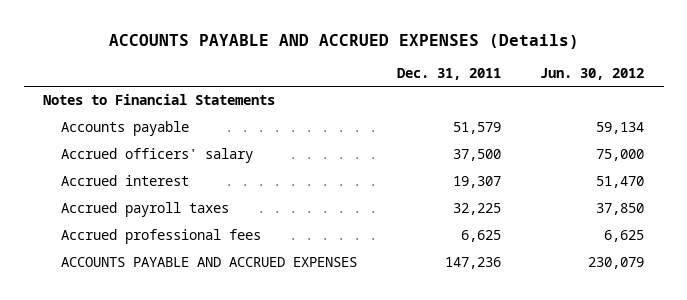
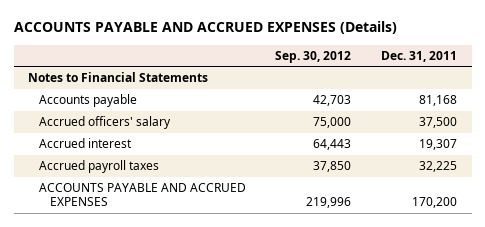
[539,68,644,81] Jun. 30, 2012 -> none
none -> [275,50,352,63] Sep. 30, 2012
[452,122,501,135] 51,579 -> [418,95,457,107] 81,168
[61,229,262,245] Accrued professional fees -> none
[444,257,501,270] 147,236 -> [411,197,457,209] 170,200

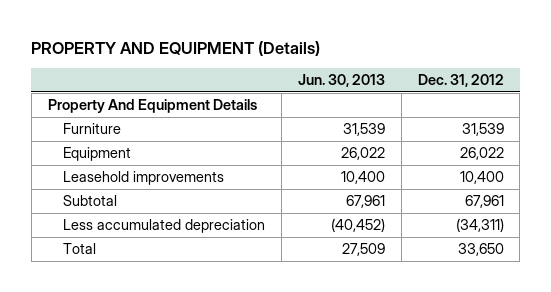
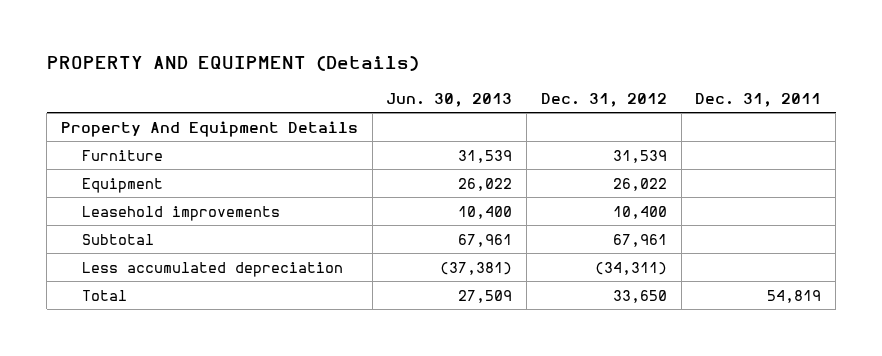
none -> [695,92,822,107] Dec. 31, 2011
[330,218,385,233] (40,452) -> [440,261,513,275] (37,381)

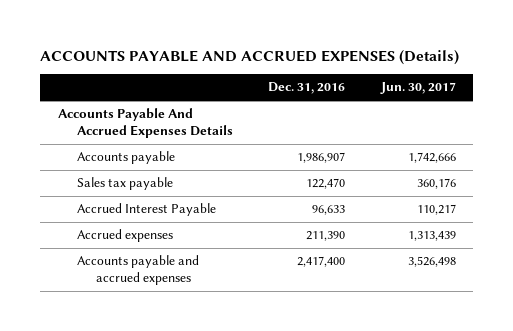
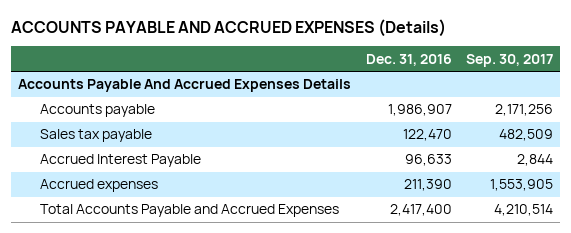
[379,82,456,95] Jun. 30, 2017 -> none
none -> [465,53,553,67] Sep. 30, 2017
[76,255,199,286] Accounts payable and accrued expenses -> [39,204,339,218] Total Accounts Payable and Accrued Expenses

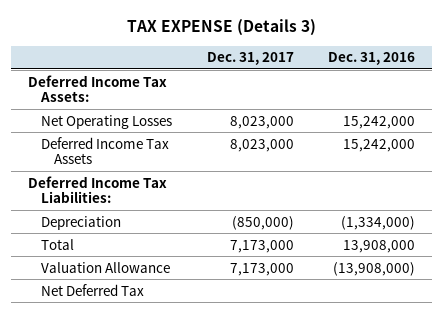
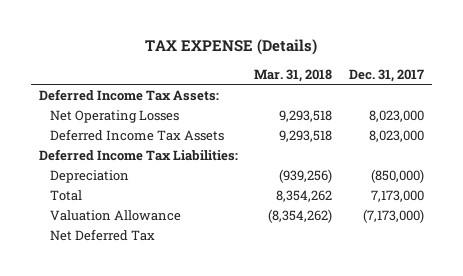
[126,19,316,37] TAX EXPENSE (Details 3) -> [145,39,318,56] TAX EXPENSE (Details)
[328,52,416,66] Dec. 31, 2016 -> none
none -> [254,68,333,82] Mar. 31, 2018
[229,262,294,276] 7,173,000 -> [362,208,424,223] (7,173,000)

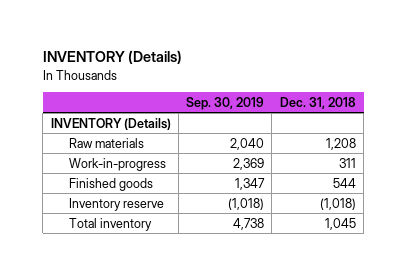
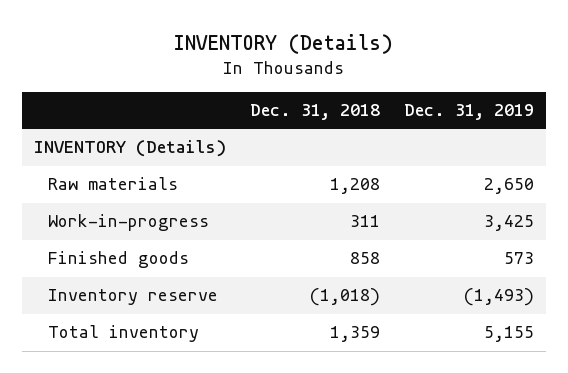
[186,96,265,110] Sep. 30, 2019 -> none
none -> [403,104,534,121] Dec. 31, 2019
[332,177,356,188] 544 -> [350,252,381,265] 858
[324,217,356,230] 1,045 -> [330,326,381,343] 1,359

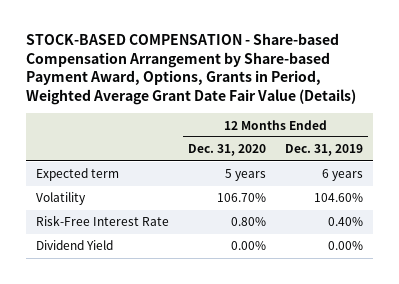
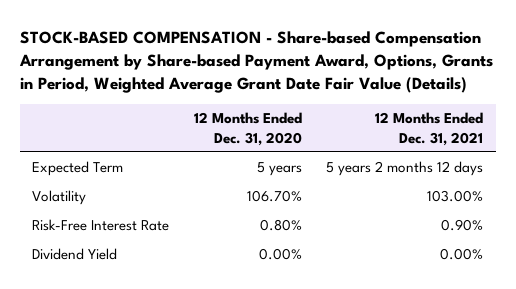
[285,144,364,157] Dec. 31, 2019 -> none
none -> [375,112,484,146] 12 Months Ended Dec. 31, 2021
[35,168,119,182] Expected term -> [32,161,124,177] Expected Term

